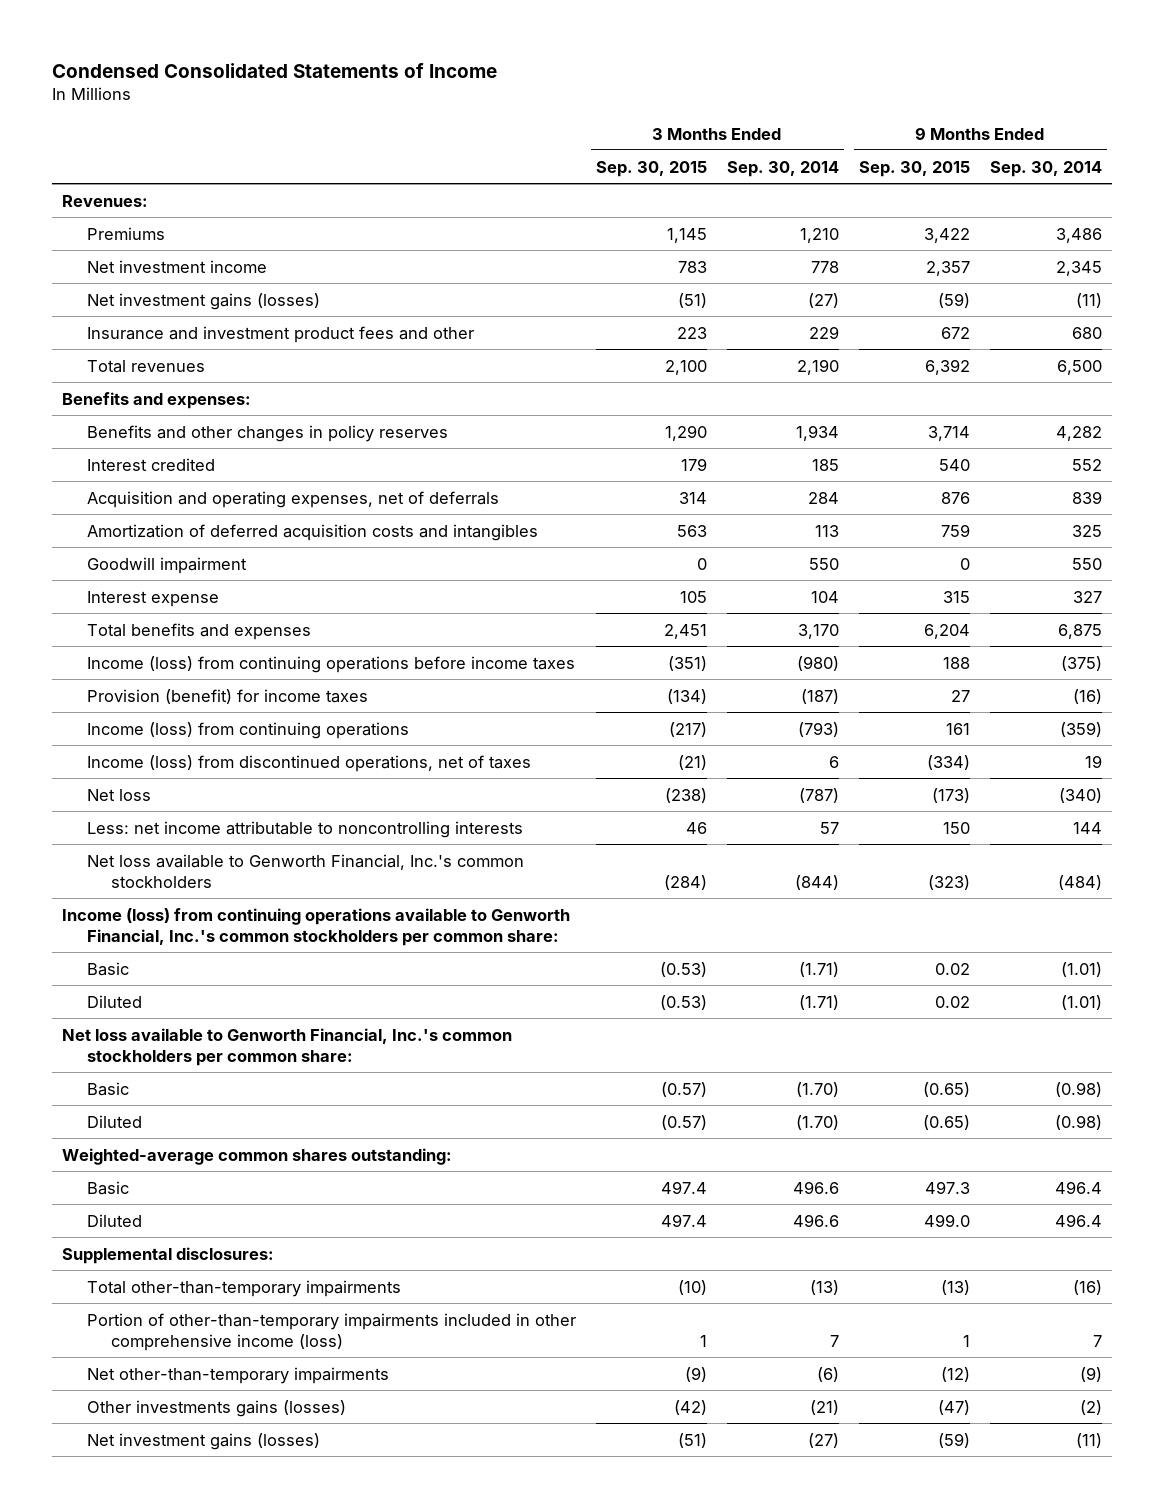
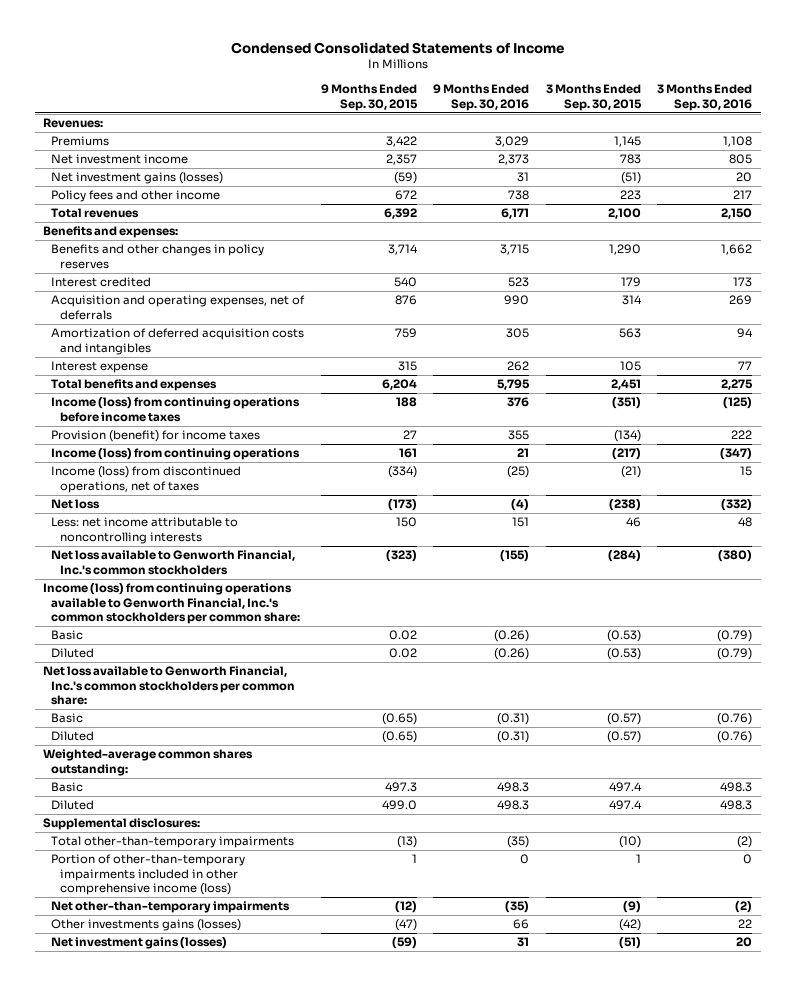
[726,160,839,177] Sep. 30, 2014 -> none
[989,160,1102,177] Sep. 30, 2014 -> none
none -> [433,84,530,111] 9 Months Ended Sep. 30, 2016
none -> [657,84,753,111] 3 Months Ended Sep. 30, 2016
[86,325,474,343] Insurance and investment product fees and other -> [51,190,221,203] Policy fees and other income
[86,556,247,574] Goodwill impairment -> none

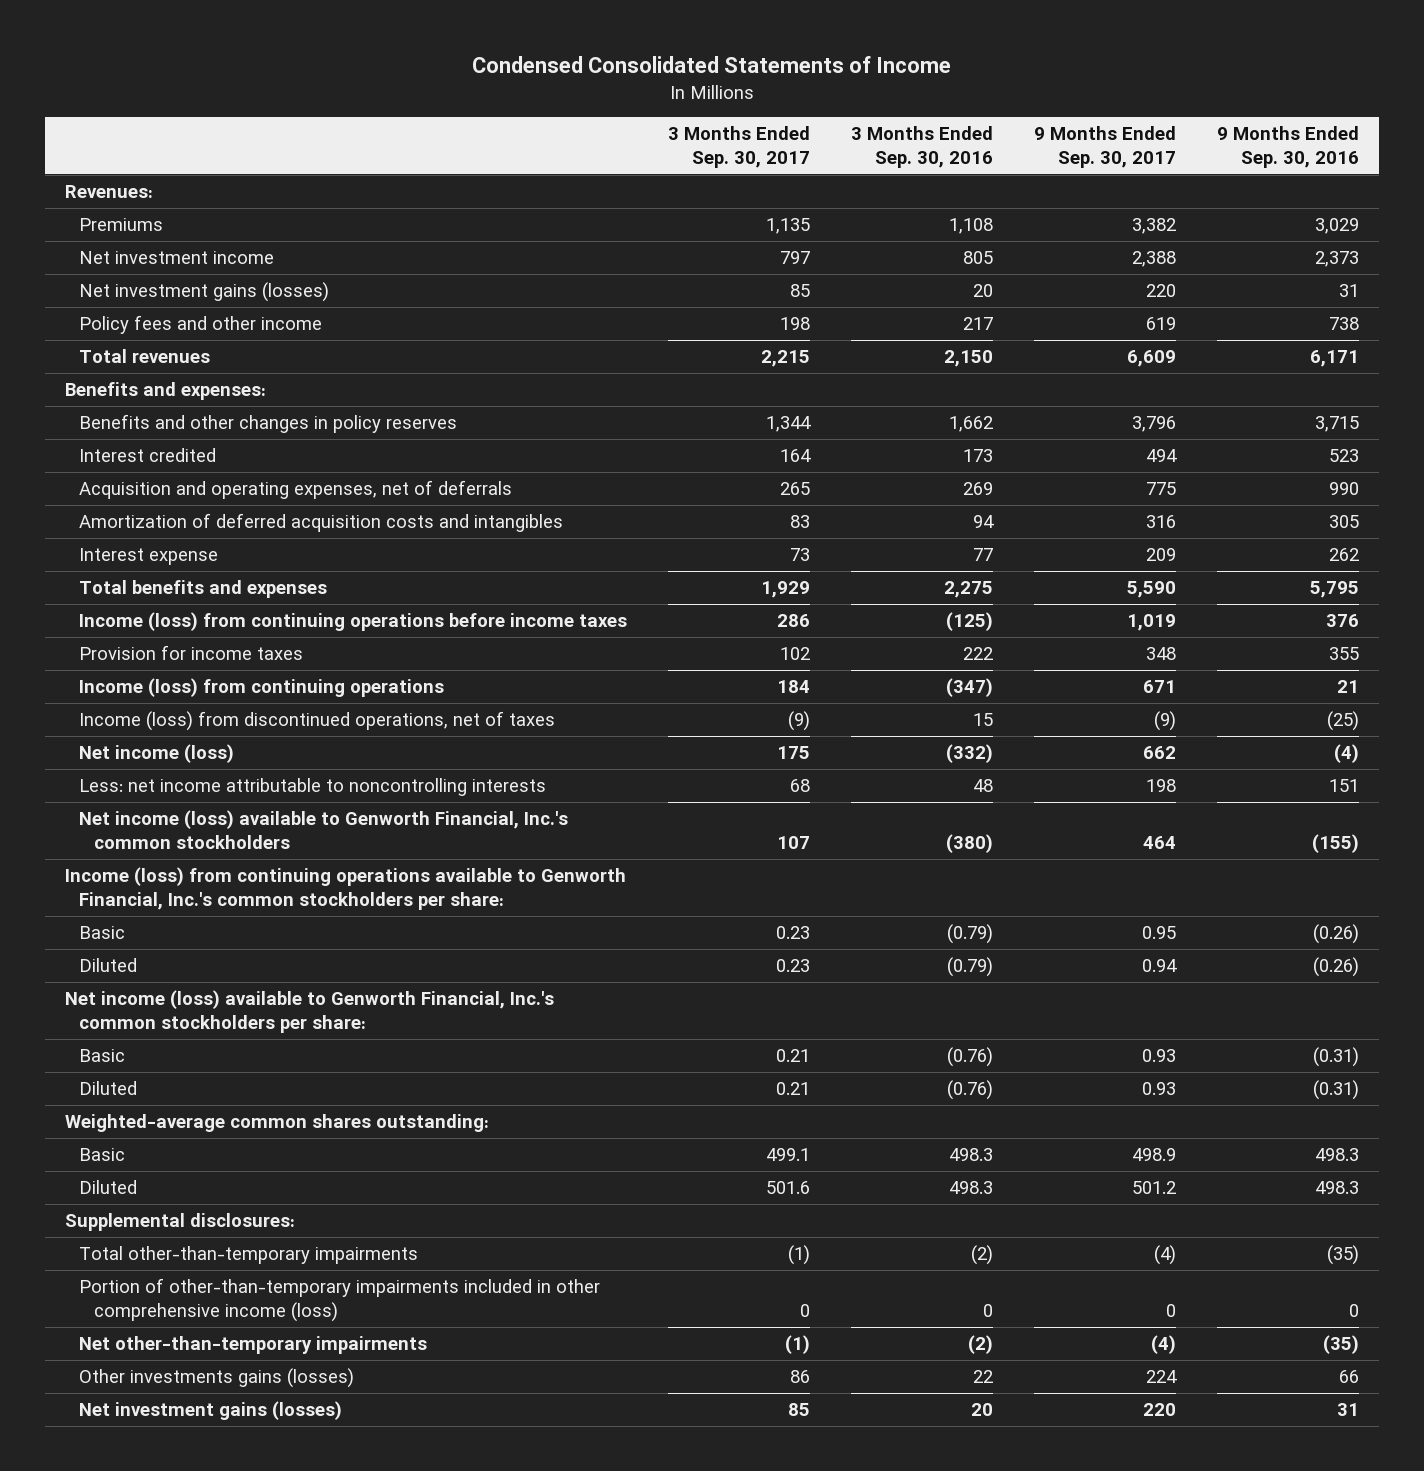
[320,84,418,111] 9 Months Ended Sep. 30, 2015 -> none
[545,84,642,111] 3 Months Ended Sep. 30, 2015 -> none
none -> [668,126,811,168] 3 Months Ended Sep. 30, 2017
none -> [1033,126,1176,168] 9 Months Ended Sep. 30, 2017
[51,430,261,443] Provision (benefit) for income taxes -> [79,645,304,661] Provision for income taxes
[51,499,101,510] Net loss -> [79,744,235,764] Net income (loss)
[51,550,296,575] Net loss available to Genworth Financial, Inc.'s common stockholders -> [79,810,569,849] Net income (loss) available to Genworth Financial, Inc.'s common stockholders
[42,583,301,624] Income (loss) from continuing operations available to Genworth Financial, Inc.'s common stockholders per common share: -> [65,867,627,910] Income (loss) from continuing operations available to Genworth Financial, Inc.'s common stockholders per share:
[42,666,296,705] Net loss available to Genworth Financial, Inc.'s common stockholders per common share: -> [65,990,555,1033] Net income (loss) available to Genworth Financial, Inc.'s common stockholders per share:

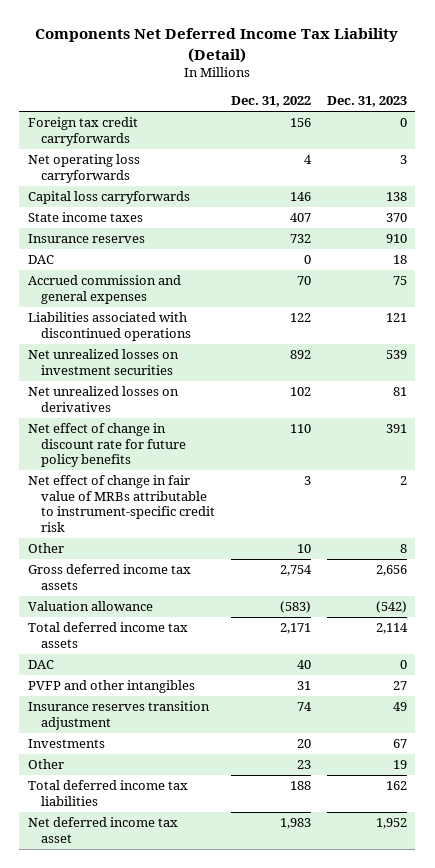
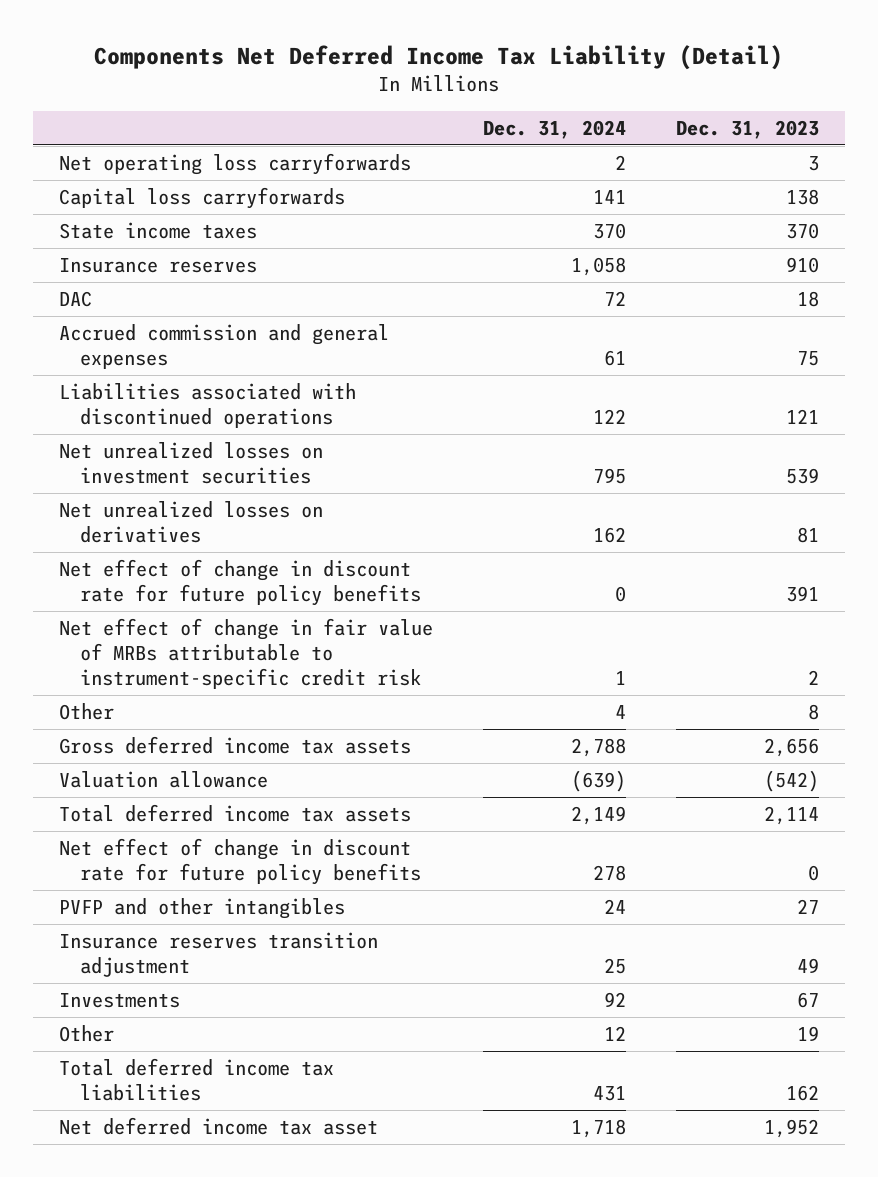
[231,96,312,108] Dec. 31, 2022 -> none
none -> [482,119,626,139] Dec. 31, 2024
[27,117,138,146] Foreign tax credit carryforwards -> none
[27,660,54,670] DAC -> none
none -> [58,837,422,885] Net effect of change in discount rate for future policy benefits

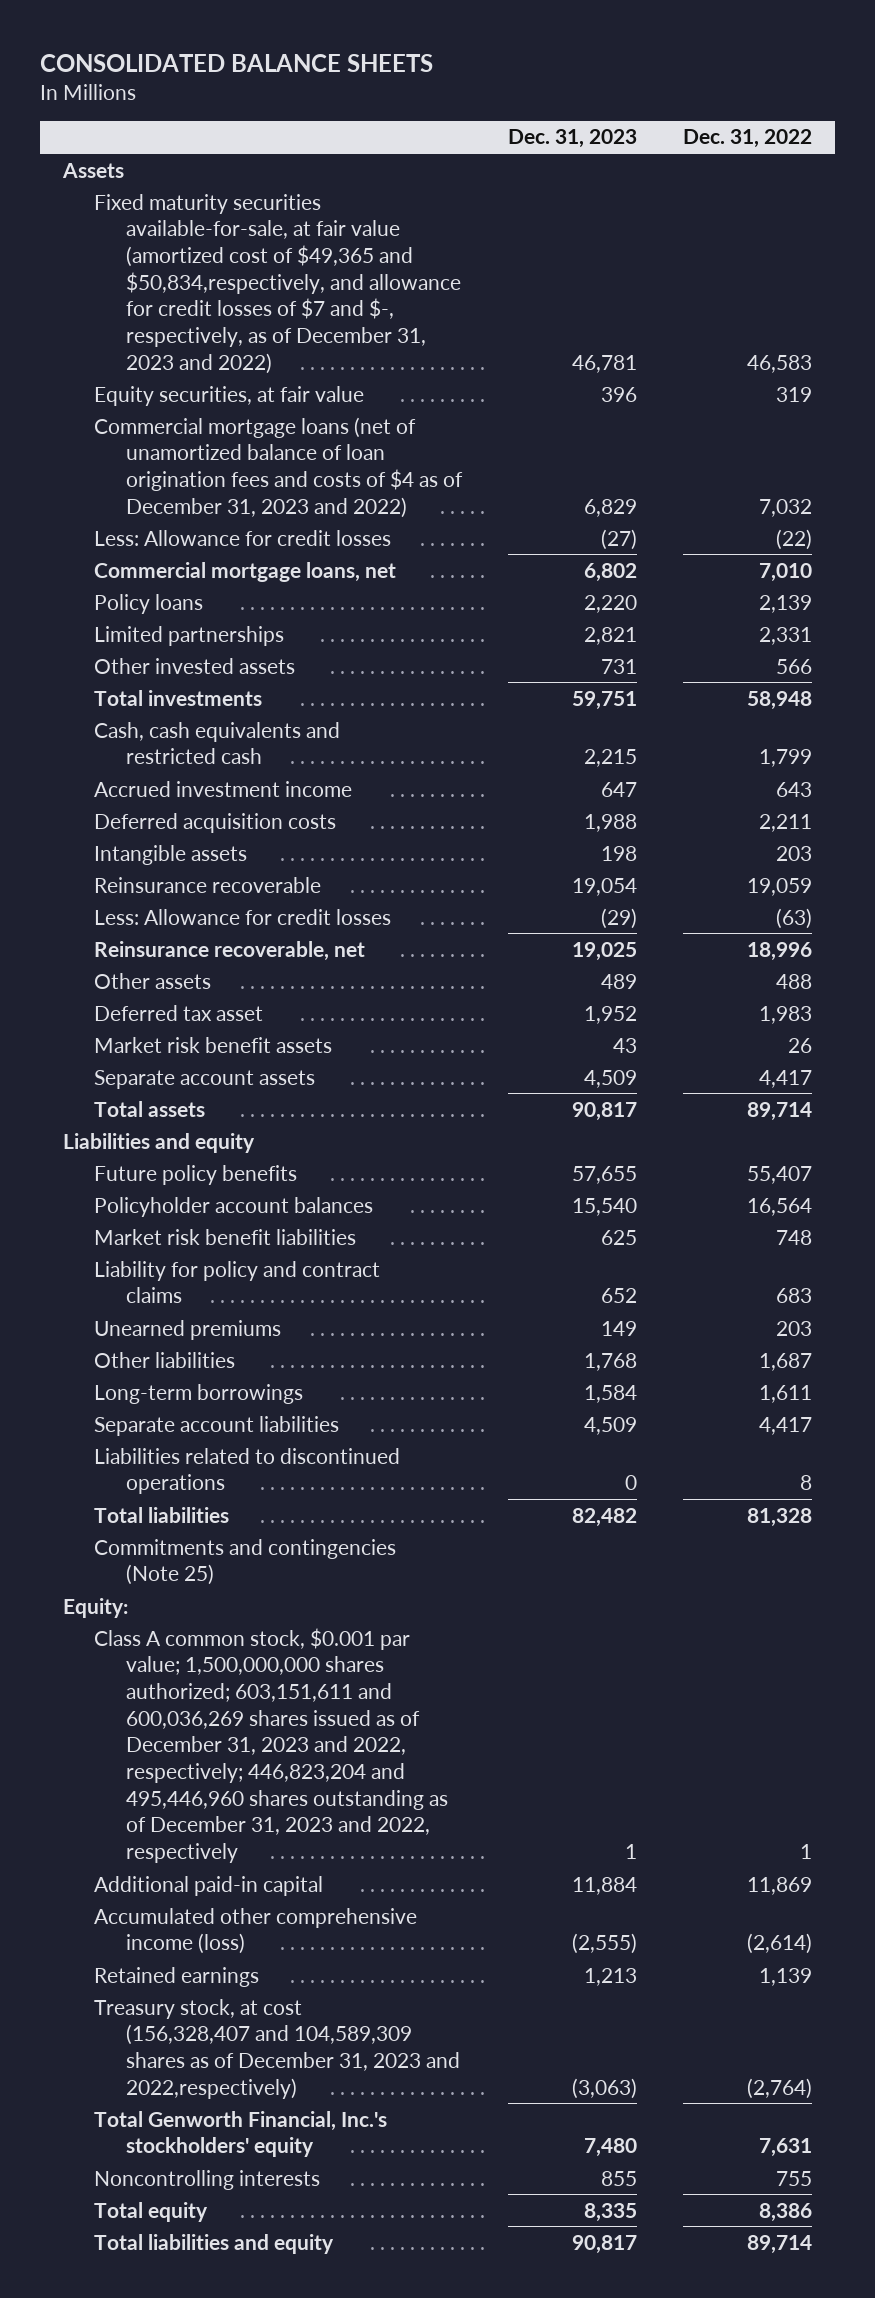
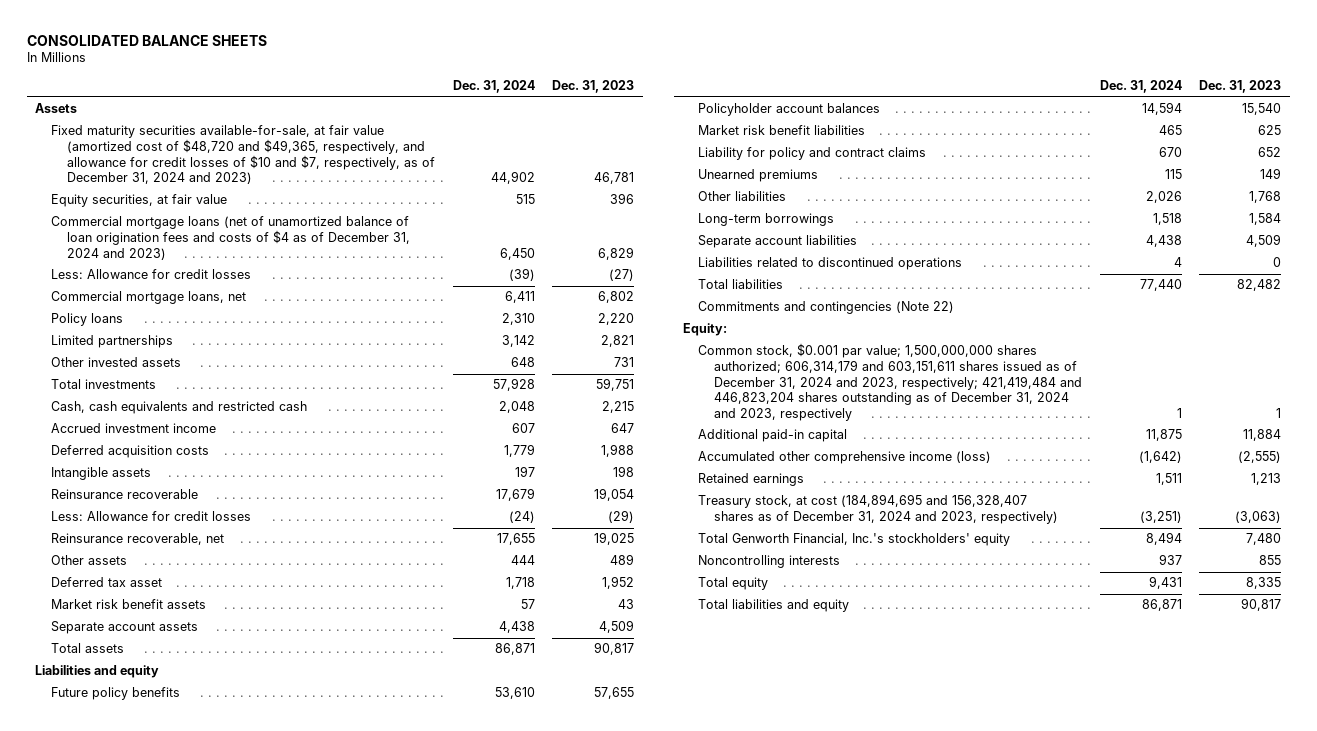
[682,129,812,149] Dec. 31, 2022 -> none
none -> [452,80,535,94] Dec. 31, 2024
[94,193,461,374] Fixed maturity securities available-for-sale, at fair value (amortized cost of $49,365 and $50,834,respectively, and allowance for credit losses of $7 and $-, respectively, as of December 31, 2023 and 2022) -> [51,125,435,185] Fixed maturity securities available-for-sale, at fair value (amortized cost of $48,720 and $49,365, respectively, and allowance for credit losses of $10 and $7, respectively, as of December 31, 2024 and 2023)
[94,416,463,518] Commercial mortgage loans (net of unamortized balance of loan origination fees and costs of $4 as of December 31, 2023 and 2022) -> [51,216,410,260] Commercial mortgage loans (net of unamortized balance of loan origination fees and costs of $4 as of December 31, 2024 and 2023)
[94,1538,397,1586] Commitments and contingencies (Note 25) -> [698,301,955,315] Commitments and contingencies (Note 22)
[94,1627,448,1864] Class A common stock, $0.001 par value; 1,500,000,000 shares authorized; 603,151,611 and 600,036,269 shares issued as of December 31, 2023 and 2022, respectively; 446,823,204 and 495,446,960 shares outstanding as of December 31, 2023 and 2022, respectively -> [698,343,1083,421] Common stock, $0.001 par value; 1,500,000,000 shares authorized; 606,314,179 and 603,151,611 shares issued as of December 31, 2024 and 2023, respectively; 421,419,484 and 446,823,204 shares outstanding as of December 31, 2024 and 2023, respectively
[94,1998,460,2099] Treasury stock, at cost (156,328,407 and 104,589,309 shares as of December 31, 2023 and 2022,respectively) -> [698,494,1059,525] Treasury stock, at cost (184,894,695 and 156,328,407 shares as of December 31, 2024 and 2023, respectively)

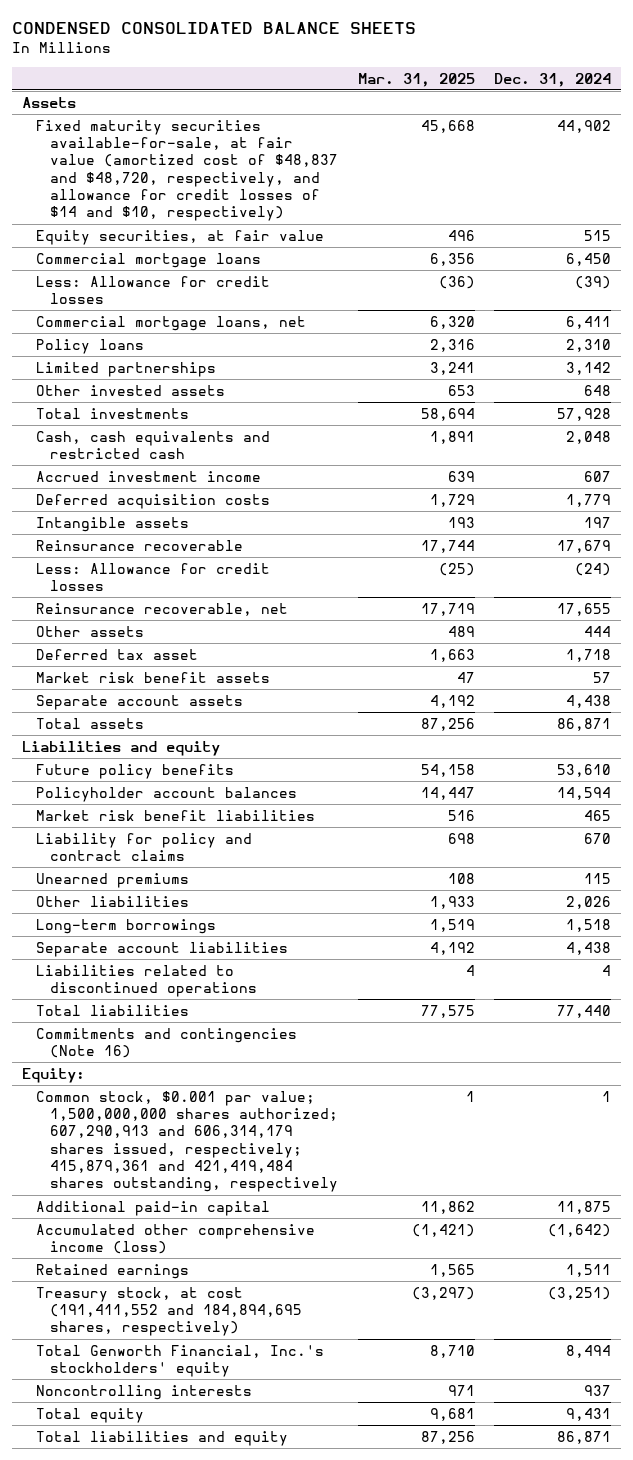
[26,34,267,46] CONSOLIDATED BALANCE SHEETS -> [11,21,416,34] CONDENSED CONSOLIDATED BALANCE SHEETS
[552,80,635,94] Dec. 31, 2023 -> none
none -> [357,72,475,87] Mar. 31, 2025
[51,125,435,185] Fixed maturity securities available-for-sale, at fair value (amortized cost of $48,720 and $49,365, respectively, and allowance for credit losses of $10 and $7, respectively, as of December 31, 2024 and 2023) -> [35,119,339,222] Fixed maturity securities available-for-sale, at fair value (amortized cost of $48,837 and $48,720, respectively, and allowance for credit losses of $14 and $10, respectively)
[51,216,410,260] Commercial mortgage loans (net of unamortized balance of loan origination fees and costs of $4 as of December 31, 2024 and 2023) -> [35,252,261,268] Commercial mortgage loans
[698,301,955,315] Commitments and contingencies (Note 22) -> [35,1027,297,1059] Commitments and contingencies (Note 16)
[698,343,1083,421] Common stock, $0.001 par value; 1,500,000,000 shares authorized; 606,314,179 and 603,151,611 shares issued as of December 31, 2024 and 2023, respectively; 421,419,484 and 446,823,204 shares outstanding as of December 31, 2024 and 2023, respectively -> [35,1090,339,1193] Common stock, $0.001 par value; 1,500,000,000 shares authorized; 607,290,913 and 606,314,179 shares issued, respectively; 415,879,361 and 421,419,484 shares outstanding, respectively
[698,494,1059,525] Treasury stock, at cost (184,894,695 and 156,328,407 shares as of December 31, 2024 and 2023, respectively) -> [35,1286,303,1337] Treasury stock, at cost (191,411,552 and 184,894,695 shares, respectively)

